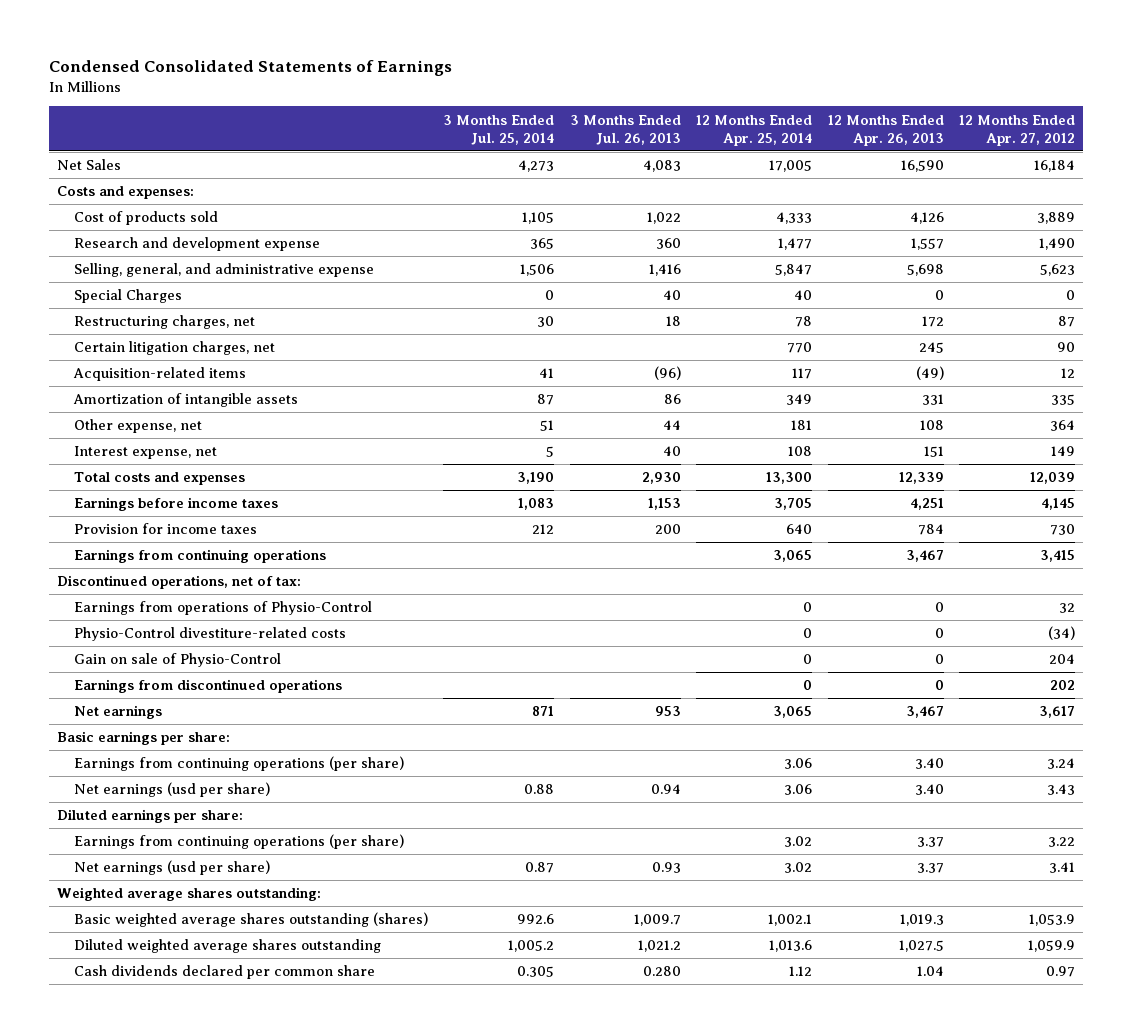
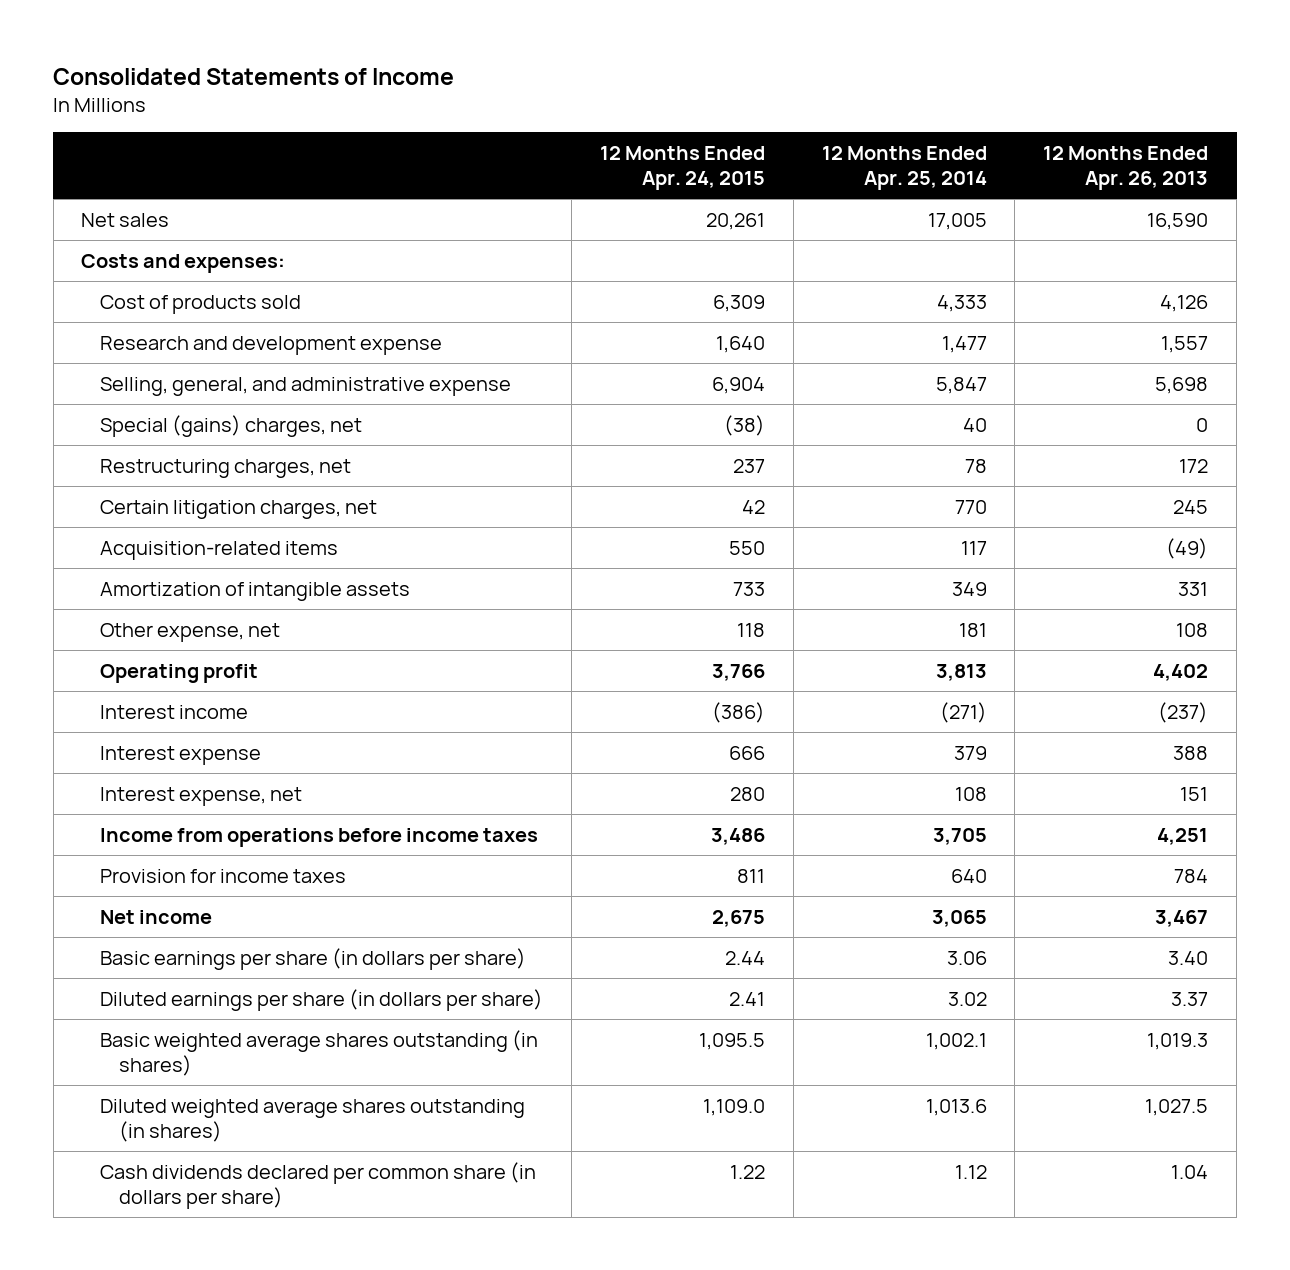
[49,60,453,77] Condensed Consolidated Statements of Earnings -> [53,67,455,85] Consolidated Statements of Income
[443,114,555,145] 3 Months Ended Jul. 25, 2014 -> none
[569,114,681,145] 3 Months Ended Jul. 26, 2013 -> none
[959,114,1076,146] 12 Months Ended Apr. 27, 2012 -> none
none -> [599,145,765,191] 12 Months Ended Apr. 24, 2015
[57,159,122,171] Net Sales -> [81,212,170,227] Net sales
[73,289,182,304] Special Charges -> [100,414,363,437] Special (gains) charges, net
none -> [100,663,259,683] Operating profit
none -> [100,704,249,719] Interest income
none -> [100,745,262,765] Interest expense
[73,472,245,486] Total costs and expenses -> none
[73,497,278,512] Earnings before income taxes -> [100,827,539,847] Income from operations before income taxes
[73,549,326,564] Earnings from continuing operations -> none
[57,575,302,590] Discontinued operations, net of tax: -> none
[73,601,372,616] Earnings from operations of Physio-Control -> none
[73,627,346,642] Physio-Control divestiture-related costs -> none
[73,653,281,668] Gain on sale of Physio-Control -> none
[73,679,342,694] Earnings from discontinued operations -> none
[57,731,231,746] Basic earnings per share: -> none
[73,756,404,772] Earnings from continuing operations (per share) -> none
[57,809,244,824] Diluted earnings per share: -> none
[73,834,404,850] Earnings from continuing operations (per share) -> none
[57,887,322,902] Weighted average shares outstanding: -> none
[73,705,162,720] Net earnings -> [100,909,213,924] Net income
[73,782,270,798] Net earnings (usd per share) -> [100,947,527,970] Basic earnings per share (in dollars per share)
[73,860,270,876] Net earnings (usd per share) -> [100,988,544,1011] Diluted earnings per share (in dollars per share)
[73,912,428,928] Basic weighted average shares outstanding (shares) -> [100,1029,539,1077] Basic weighted average shares outstanding (in shares)
[73,939,381,954] Diluted weighted average shares outstanding -> [100,1098,526,1143] Diluted weighted average shares outstanding (in shares)
[73,965,375,980] Cash dividends declared per common share -> [100,1161,537,1210] Cash dividends declared per common share (in dollars per share)

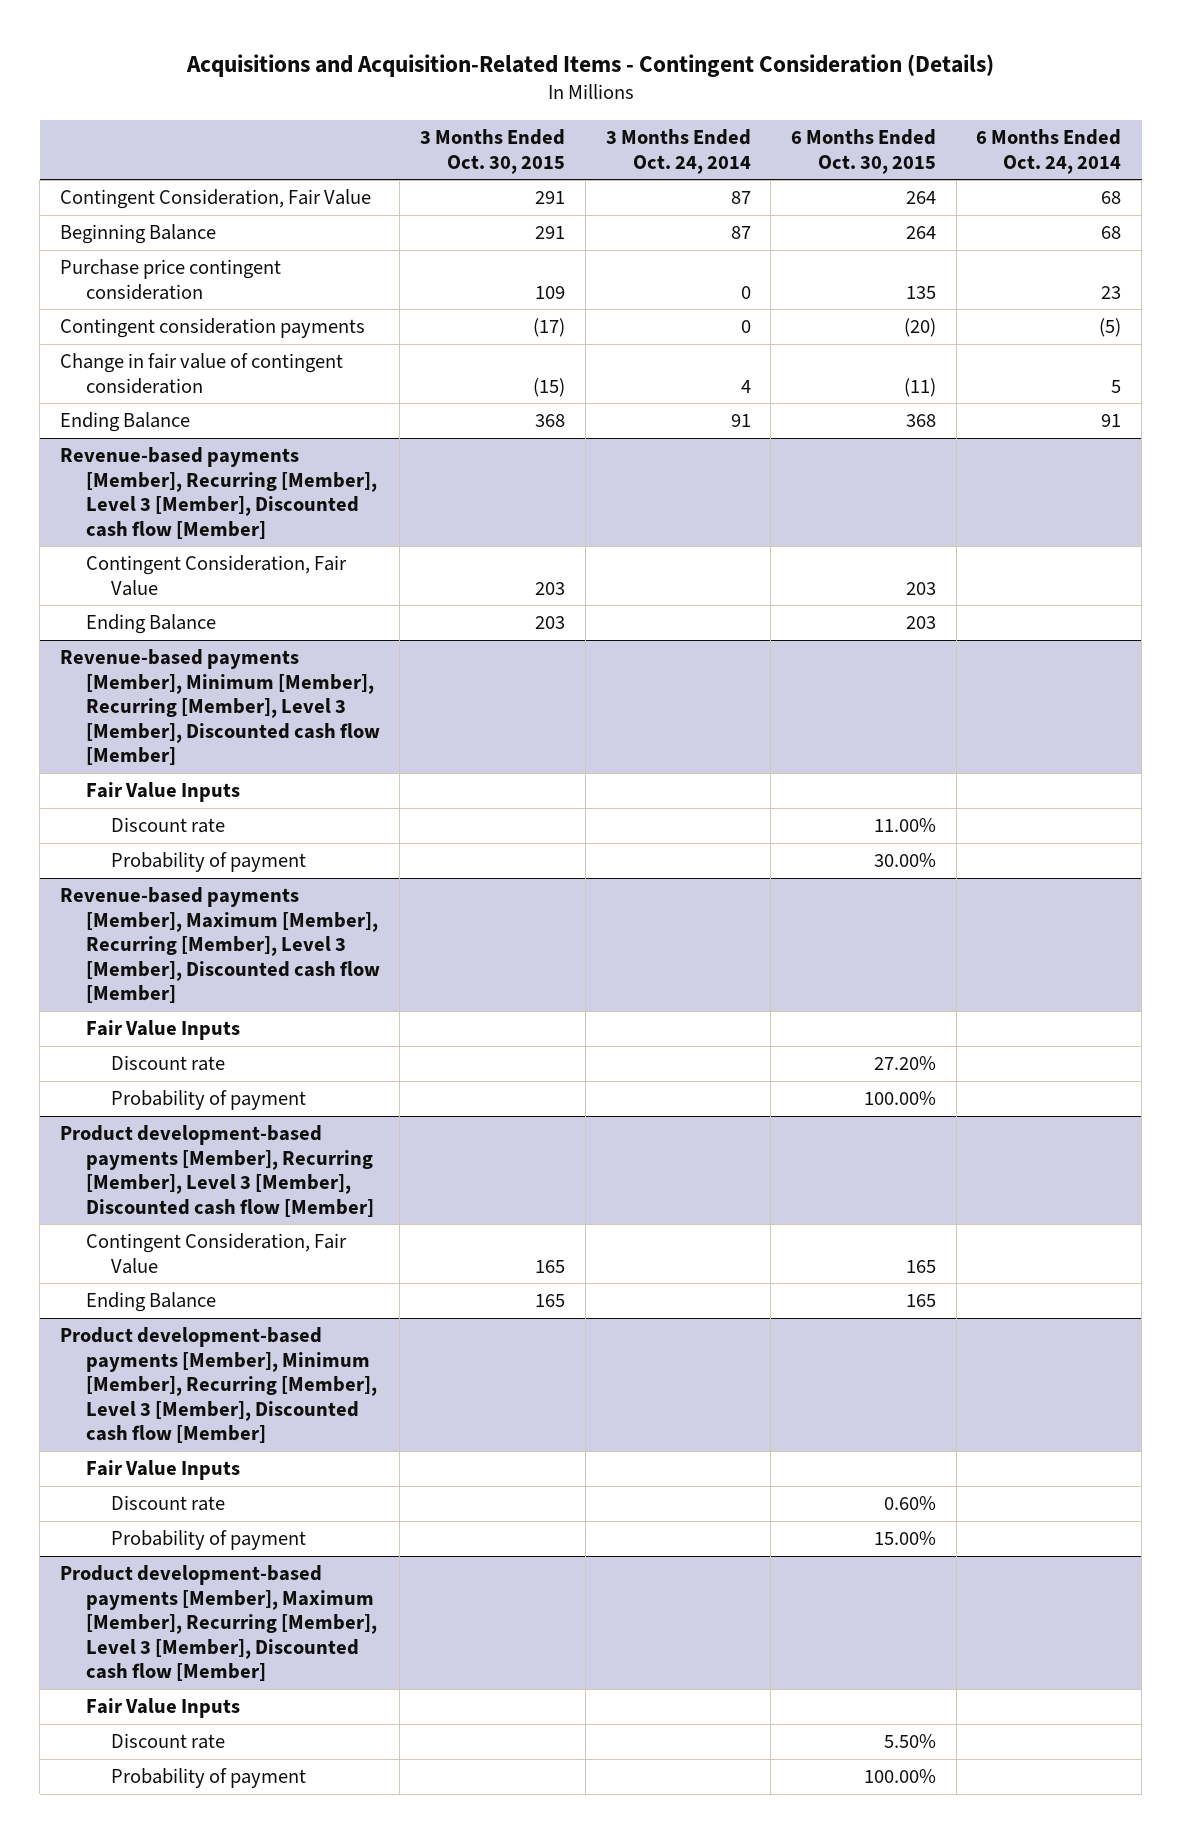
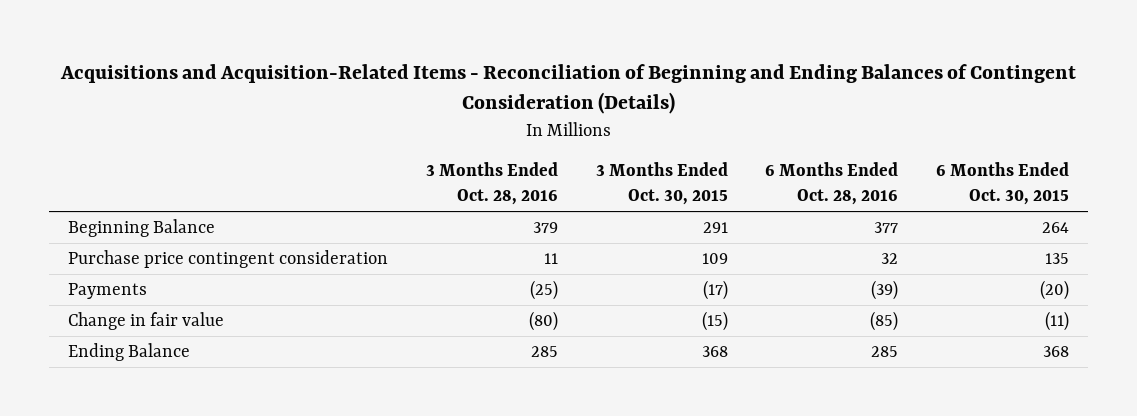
[185,53,994,77] Acquisitions and Acquisition-Related Items - Contingent Consideration (Details) -> [59,64,1076,115] Acquisitions and Acquisition-Related Items - Reconciliation of Beginning and Ending Balances of Contingent Consideration (Details)
[605,128,751,174] 3 Months Ended Oct. 24, 2014 -> none
[976,128,1122,174] 6 Months Ended Oct. 24, 2014 -> none
none -> [425,162,558,206] 3 Months Ended Oct. 28, 2016
none -> [765,162,899,206] 6 Months Ended Oct. 28, 2016
[60,189,372,210] Contingent Consideration, Fair Value -> none
[60,318,366,339] Contingent consideration payments -> [67,283,147,300] Payments
[60,353,344,394] Change in fair value of contingent consideration -> [67,312,224,331] Change in fair value
[60,447,377,539] Revenue-based payments [Member], Recurring [Member], Level 3 [Member], Discounted cash flow [Member] -> none
[85,555,347,596] Contingent Consideration, Fair Value -> none
[85,614,216,635] Ending Balance -> none
[60,649,380,766] Revenue-based payments [Member], Minimum [Member], Recurring [Member], Level 3 [Member], Discounted cash flow [Member] -> none
[85,782,240,803] Fair Value Inputs -> none
[111,817,226,834] Discount rate -> none
[111,852,307,873] Probability of payment -> none
[60,887,380,1004] Revenue-based payments [Member], Maximum [Member], Recurring [Member], Level 3 [Member], Discounted cash flow [Member] -> none
[85,1020,240,1041] Fair Value Inputs -> none
[111,1055,226,1072] Discount rate -> none
[111,1090,307,1111] Probability of payment -> none
[60,1125,374,1217] Product development-based payments [Member], Recurring [Member], Level 3 [Member], Discounted cash flow [Member] -> none
[85,1233,347,1274] Contingent Consideration, Fair Value -> none
[85,1292,216,1313] Ending Balance -> none
[60,1327,377,1444] Product development-based payments [Member], Minimum [Member], Recurring [Member], Level 3 [Member], Discounted cash flow [Member] -> none
[85,1460,240,1481] Fair Value Inputs -> none
[111,1495,226,1512] Discount rate -> none
[111,1530,307,1551] Probability of payment -> none
[60,1565,377,1682] Product development-based payments [Member], Maximum [Member], Recurring [Member], Level 3 [Member], Discounted cash flow [Member] -> none
[85,1698,240,1719] Fair Value Inputs -> none
[111,1733,226,1750] Discount rate -> none
[111,1768,307,1789] Probability of payment -> none

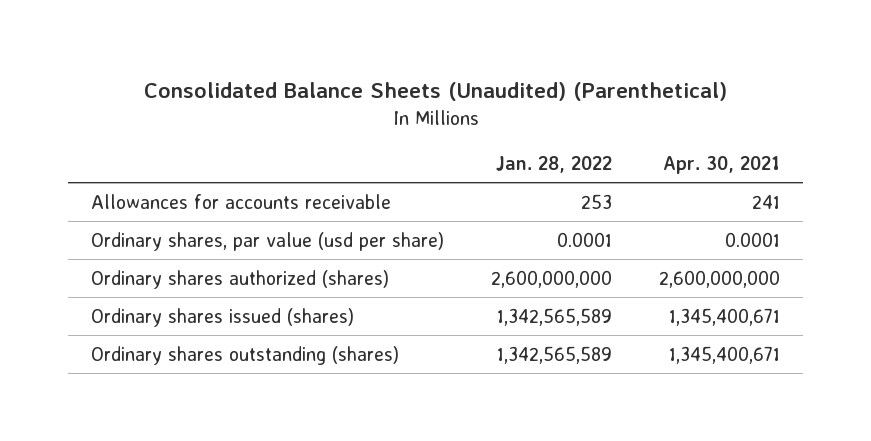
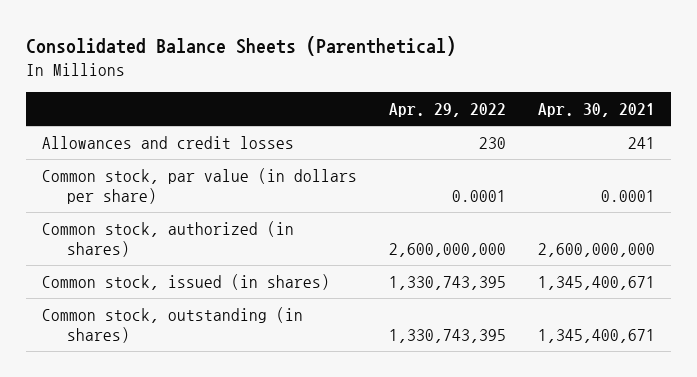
[143,82,727,102] Consolidated Balance Sheets (Unaudited) (Parenthetical) -> [25,36,456,57] Consolidated Balance Sheets (Parenthetical)
[496,155,613,173] Jan. 28, 2022 -> none
none -> [388,102,506,117] Apr. 29, 2022
[91,193,392,209] Allowances for accounts receivable -> [41,135,294,149] Allowances and credit losses
[91,231,445,251] Ordinary shares, par value (usd per share) -> [41,167,357,205] Common stock, par value (in dollars per share)
[91,269,390,289] Ordinary shares authorized (shares) -> [41,220,294,258] Common stock, authorized (in shares)
[91,307,355,327] Ordinary shares issued (shares) -> [41,273,330,290] Common stock, issued (in shares)
[91,345,400,365] Ordinary shares outstanding (shares) -> [41,306,303,344] Common stock, outstanding (in shares)

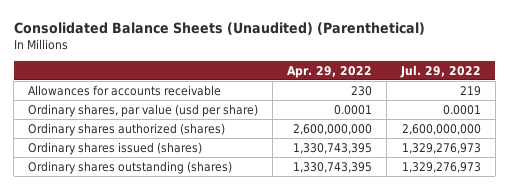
[25,36,456,57] Consolidated Balance Sheets (Parenthetical) -> [13,21,425,35] Consolidated Balance Sheets (Unaudited) (Parenthetical)
[537,102,655,117] Apr. 30, 2021 -> none
none -> [399,64,481,78] Jul. 29, 2022
[41,135,294,149] Allowances and credit losses -> [28,84,222,96] Allowances for accounts receivable
[41,167,357,205] Common stock, par value (in dollars per share) -> [28,103,259,117] Ordinary shares, par value (usd per share)
[41,220,294,258] Common stock, authorized (in shares) -> [28,122,226,136] Ordinary shares authorized (shares)
[41,273,330,290] Common stock, issued (in shares) -> [28,141,203,155] Ordinary shares issued (shares)
[41,306,303,344] Common stock, outstanding (in shares) -> [28,160,233,174] Ordinary shares outstanding (shares)

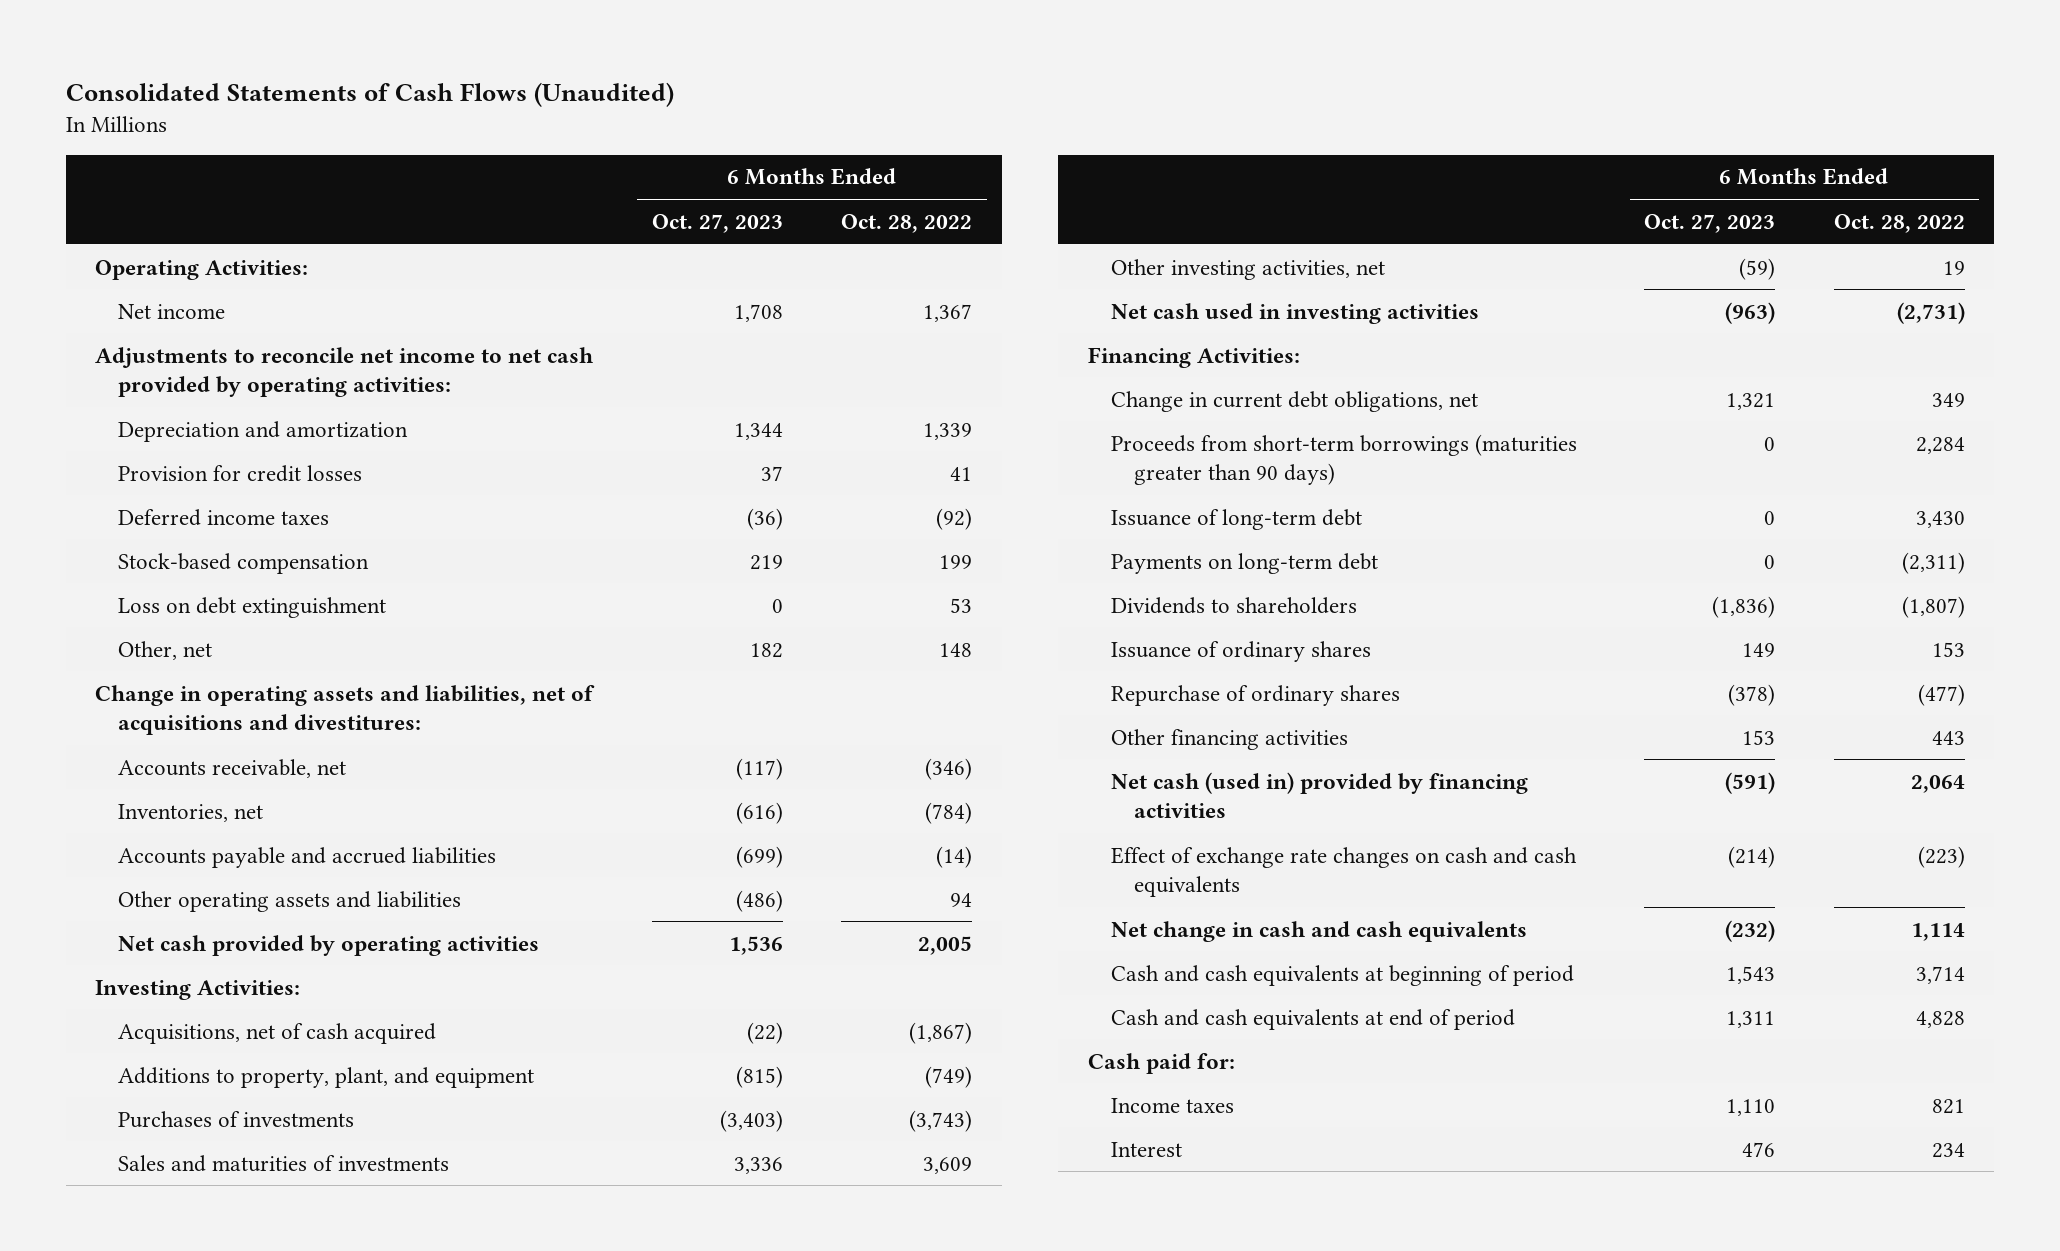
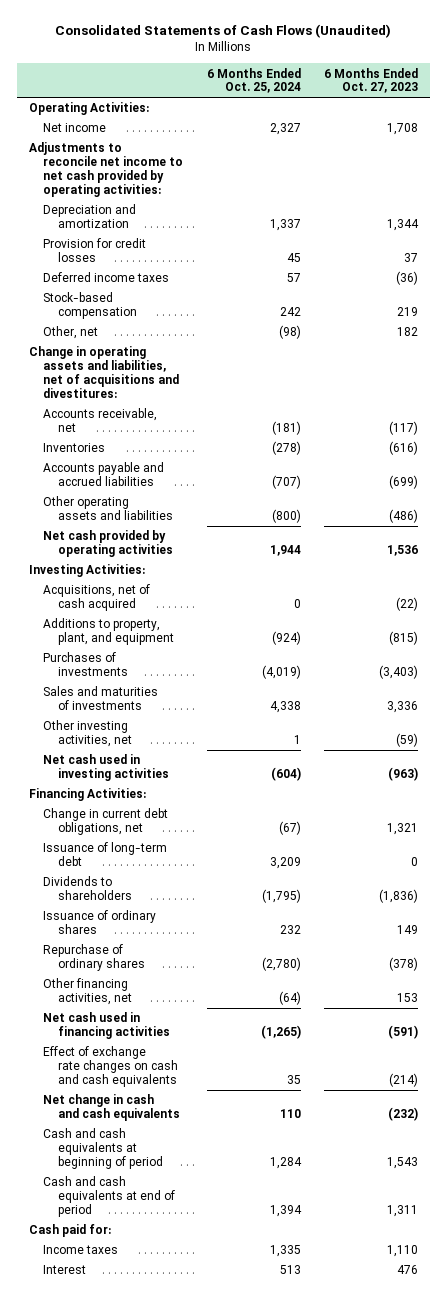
[841,213,973,233] Oct. 28, 2022 -> none
none -> [206,67,301,94] 6 Months Ended Oct. 25, 2024
[118,596,387,618] Loss on debt extinguishment -> none
[118,803,264,822] Inventories, net -> [43,443,106,453] Inventories
[1110,433,1577,485] Proceeds from short-term borrowings (maturities greater than 90 days) -> none
[1110,552,1378,574] Payments on long-term debt -> none
[1110,728,1348,750] Other financing activities -> [43,978,133,1006] Other financing activities, net
[1110,771,1528,818] Net cash (used in) provided by financing activities -> [43,1012,171,1040] Net cash used in financing activities

